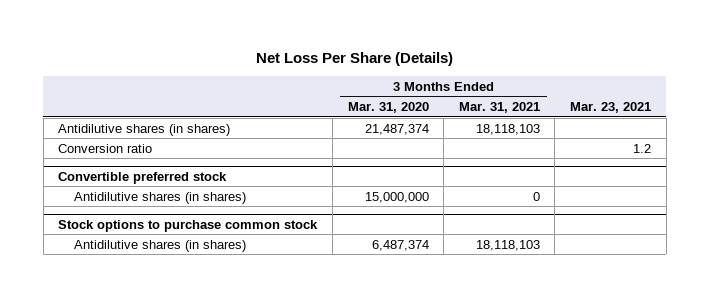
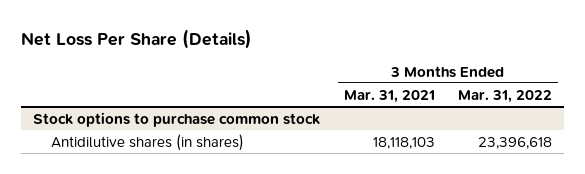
[347,102,429,114] Mar. 31, 2020 -> none
[569,102,651,114] Mar. 23, 2021 -> none
none -> [458,89,553,103] Mar. 31, 2022
[58,123,231,136] Antidilutive shares (in shares) -> none
[58,143,153,153] Conversion ratio -> none
[58,171,228,184] Convertible preferred stock -> none
[74,191,247,204] Antidilutive shares (in shares) -> none

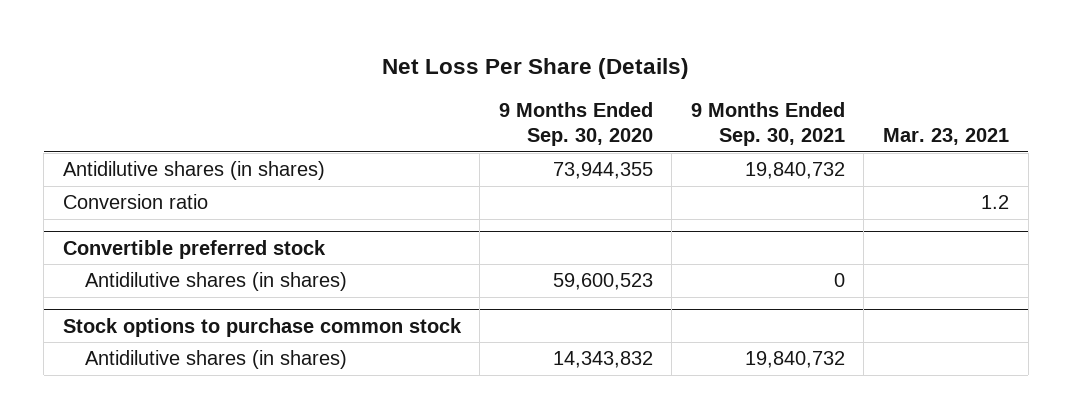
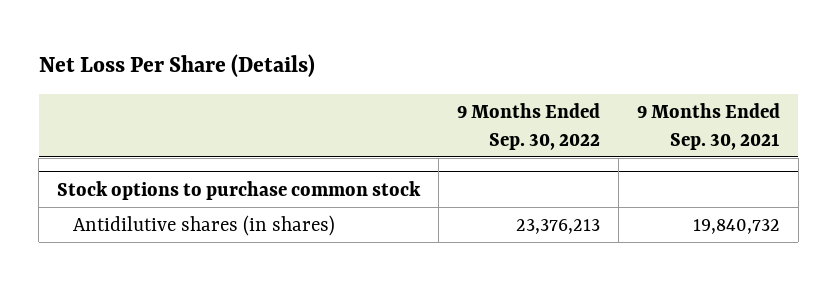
[498,102,653,147] 9 Months Ended Sep. 30, 2020 -> none
[883,128,1010,146] Mar. 23, 2021 -> none
none -> [456,102,600,150] 9 Months Ended Sep. 30, 2022
[62,161,325,181] Antidilutive shares (in shares) -> none
[62,194,208,210] Conversion ratio -> none
[62,239,326,259] Convertible preferred stock -> none
[85,272,348,292] Antidilutive shares (in shares) -> none

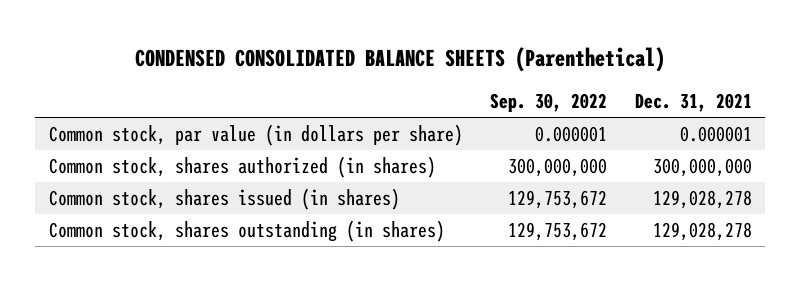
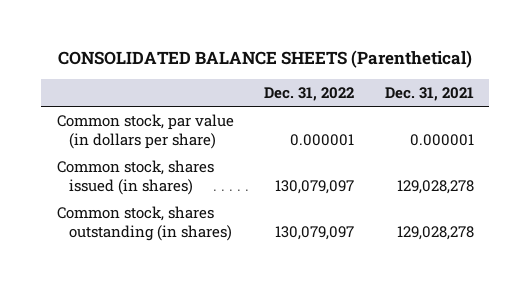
[135,46,666,72] CONDENSED CONSOLIDATED BALANCE SHEETS (Parenthetical) -> [58,50,473,69] CONSOLIDATED BALANCE SHEETS (Parenthetical)
[490,93,608,113] Sep. 30, 2022 -> none
none -> [264,86,355,101] Dec. 31, 2022
[48,155,436,178] Common stock, shares authorized (in shares) -> none

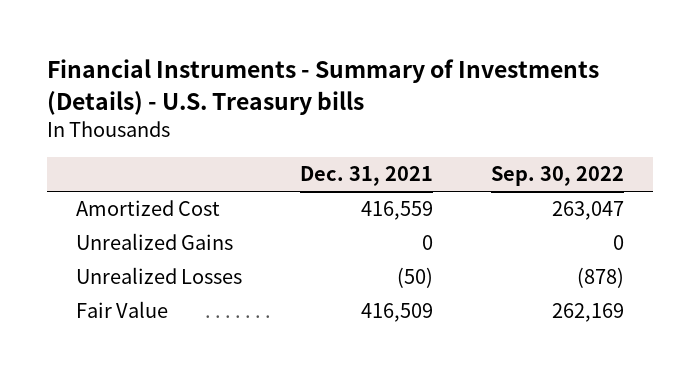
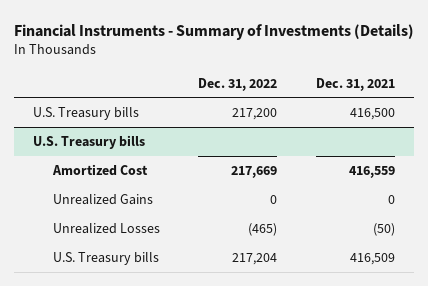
[47,59,600,115] Financial Instruments - Summary of Investments (Details) - U.S. Treasury bills -> [13,23,414,40] Financial Instruments - Summary of Investments (Details)
[490,166,624,187] Sep. 30, 2022 -> none
none -> [198,77,278,91] Dec. 31, 2022
none -> [32,107,139,121] U.S. Treasury bills
none -> [32,135,145,150] U.S. Treasury bills
[76,301,169,319] Fair Value -> [53,252,160,266] U.S. Treasury bills

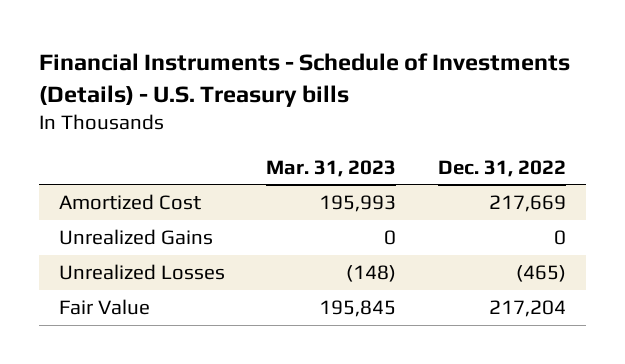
[13,23,414,40] Financial Instruments - Summary of Investments (Details) -> [38,53,570,107] Financial Instruments - Schedule of Investments (Details) - U.S. Treasury bills
[315,77,395,91] Dec. 31, 2021 -> none
none -> [266,159,397,177] Mar. 31, 2023
[32,107,139,121] U.S. Treasury bills -> none
[32,135,145,150] U.S. Treasury bills -> none
[53,252,160,266] U.S. Treasury bills -> [59,299,151,316] Fair Value

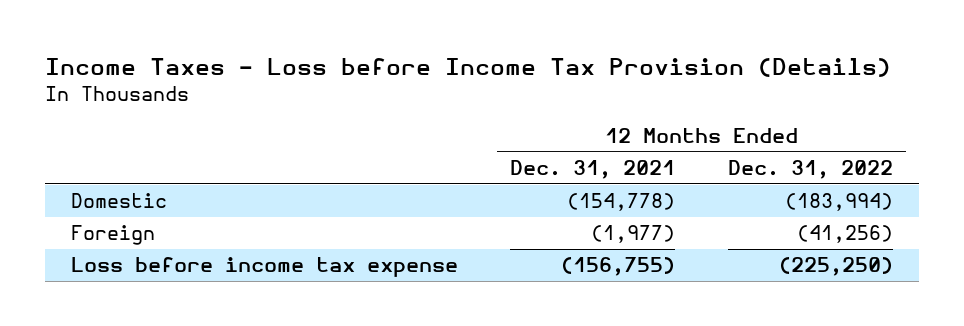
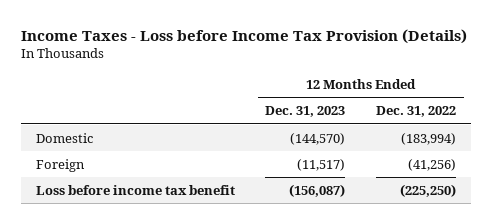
[510,160,676,180] Dec. 31, 2021 -> none
none -> [265,106,346,118] Dec. 31, 2023
[70,257,458,278] Loss before income tax expense -> [35,184,235,195] Loss before income tax benefit

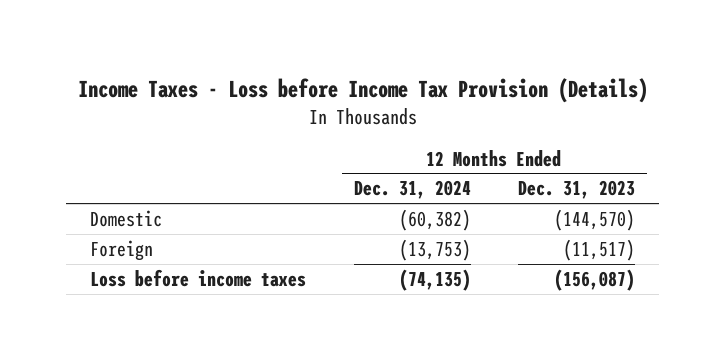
[375,106,456,118] Dec. 31, 2022 -> none
none -> [353,180,471,200] Dec. 31, 2024
[35,184,235,195] Loss before income tax benefit -> [90,268,307,287] Loss before income taxes

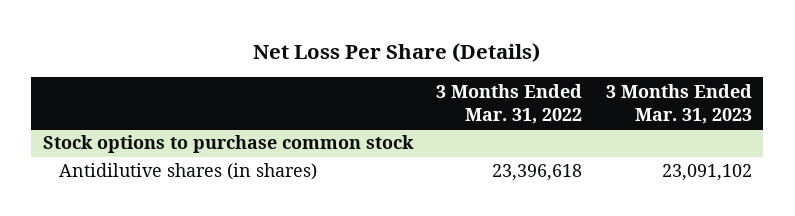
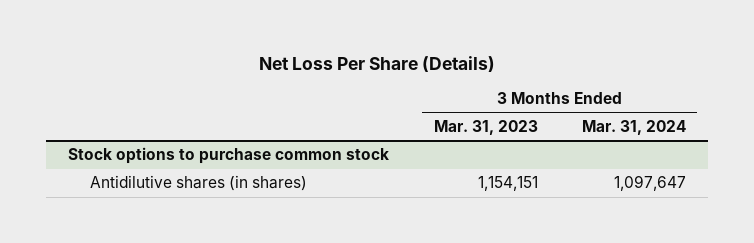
[436,83,583,124] 3 Months Ended Mar. 31, 2022 -> none
none -> [581,120,686,136] Mar. 31, 2024
[661,164,752,182] 23,091,102 -> [477,176,538,192] 1,154,151

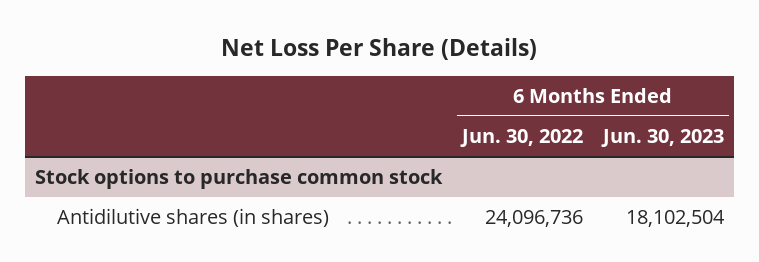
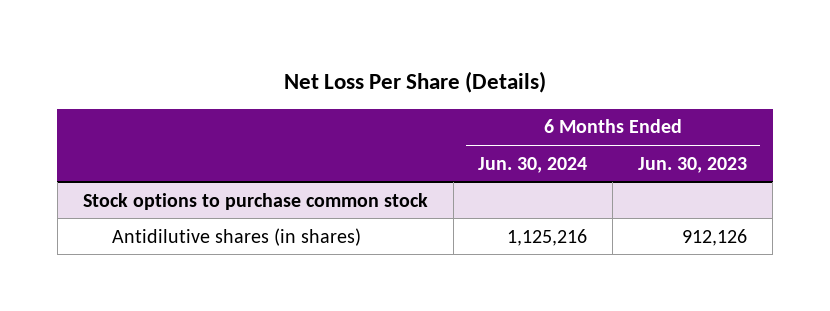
[459,129,583,148] Jun. 30, 2022 -> none
none -> [478,156,588,173] Jun. 30, 2024
[625,210,725,228] 18,102,504 -> [682,228,748,246] 912,126

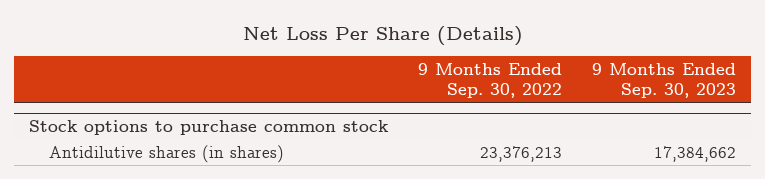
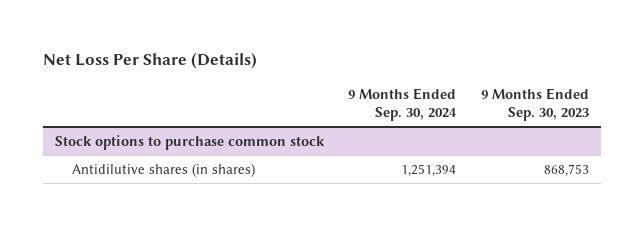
[418,62,563,98] 9 Months Ended Sep. 30, 2022 -> none
none -> [348,87,458,121] 9 Months Ended Sep. 30, 2024
[654,145,737,162] 17,384,662 -> [544,163,590,177] 868,753

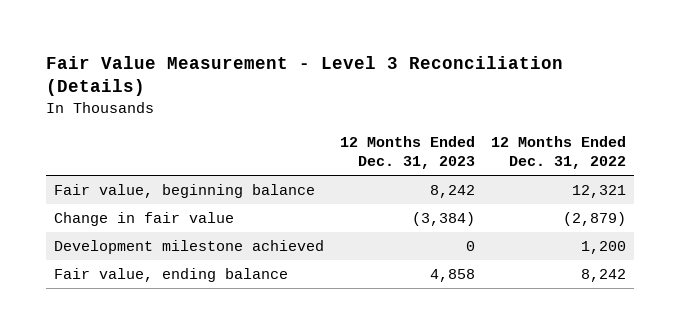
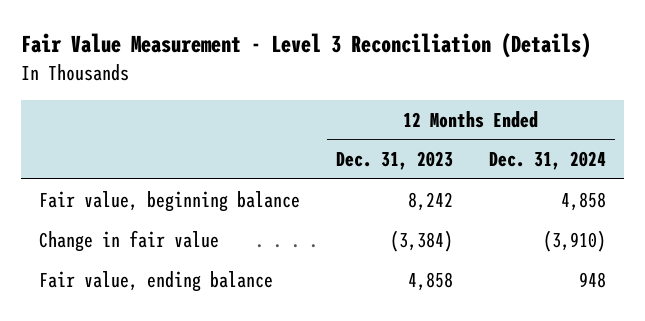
[490,135,626,169] 12 Months Ended Dec. 31, 2022 -> none
none -> [488,151,606,171] Dec. 31, 2024
[53,240,324,255] Development milestone achieved -> none

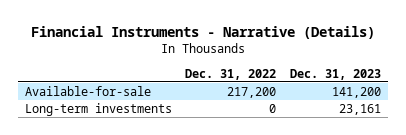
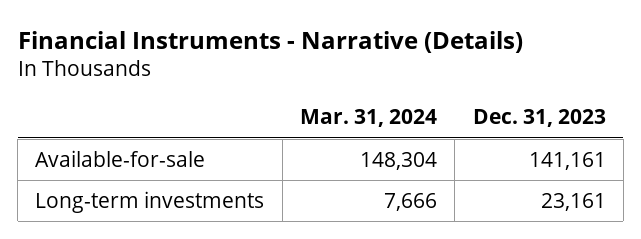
[185,68,277,80] Dec. 31, 2022 -> none
none -> [299,109,437,128] Mar. 31, 2024
[331,86,381,98] 141,200 -> [528,151,606,170] 141,161

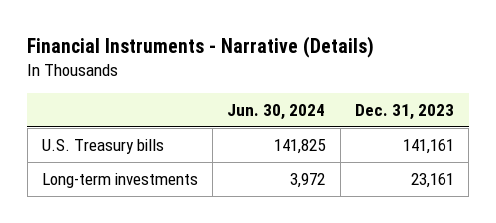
[299,109,437,128] Mar. 31, 2024 -> none
none -> [227,103,326,120] Jun. 30, 2024
[35,149,206,167] Available-for-sale -> [41,138,164,154] U.S. Treasury bills

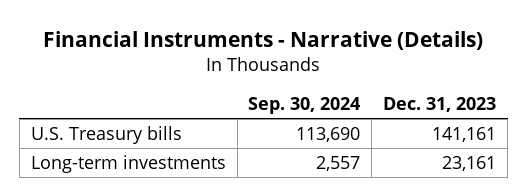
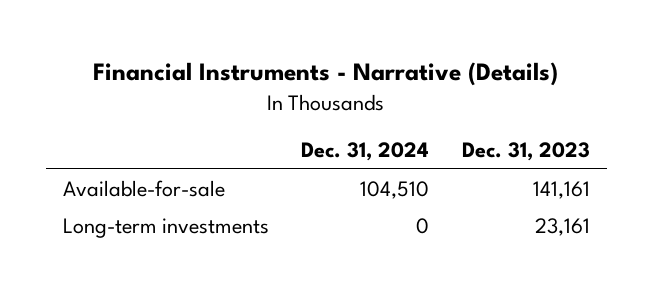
[248,97,361,115] Sep. 30, 2024 -> none
none -> [301,142,430,162] Dec. 31, 2024
[30,126,182,145] U.S. Treasury bills -> [62,179,225,197] Available-for-sale

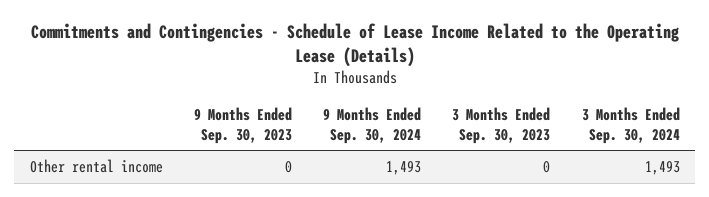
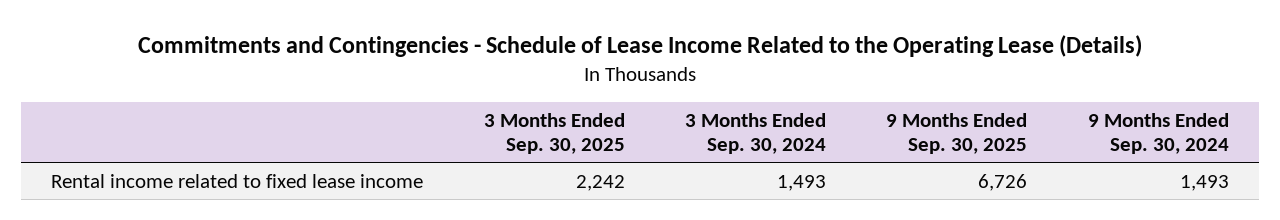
[193,106,292,144] 9 Months Ended Sep. 30, 2023 -> none
[452,106,551,144] 3 Months Ended Sep. 30, 2023 -> none
none -> [483,112,625,154] 3 Months Ended Sep. 30, 2025
none -> [886,112,1028,154] 9 Months Ended Sep. 30, 2025
[29,159,163,174] Other rental income -> [51,173,424,188] Rental income related to fixed lease income

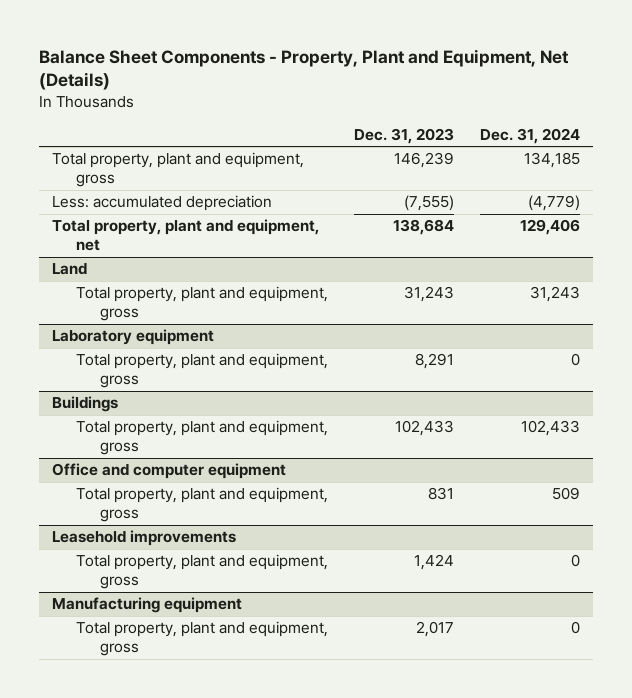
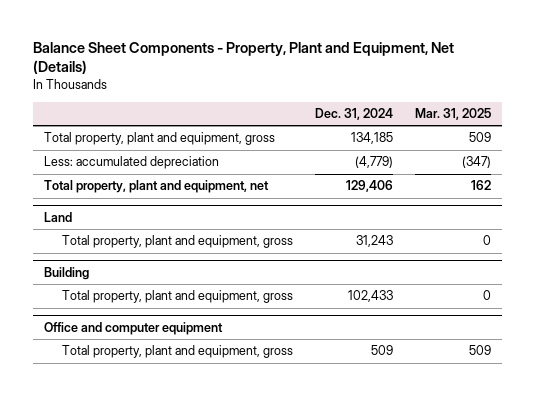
[353,127,454,144] Dec. 31, 2023 -> none
none -> [415,108,492,121] Mar. 31, 2025
[51,329,214,346] Laboratory equipment -> none
[75,353,328,389] Total property, plant and equipment, gross -> none
[51,396,118,413] Buildings -> [44,266,90,280] Building
[51,530,236,547] Leasehold improvements -> none
[75,554,328,590] Total property, plant and equipment, gross -> none
[51,597,242,614] Manufacturing equipment -> none
[75,621,328,657] Total property, plant and equipment, gross -> none

